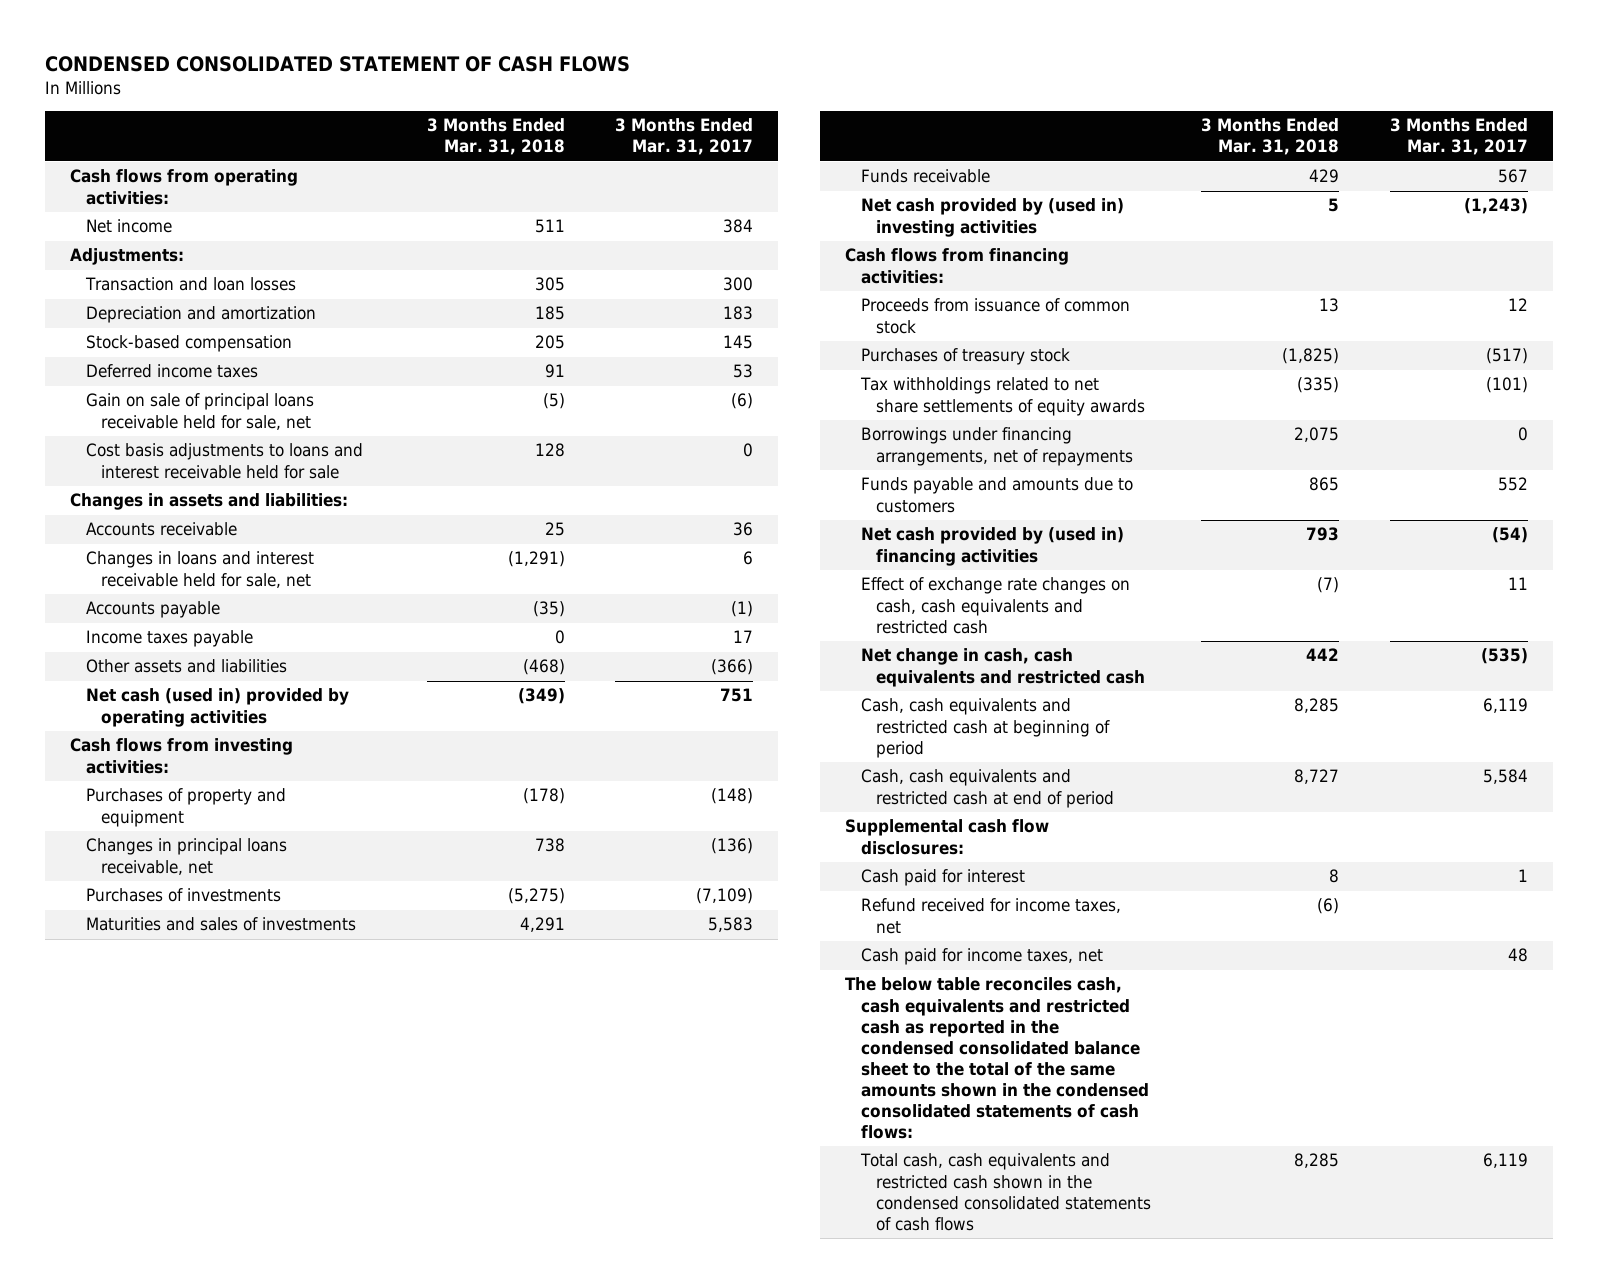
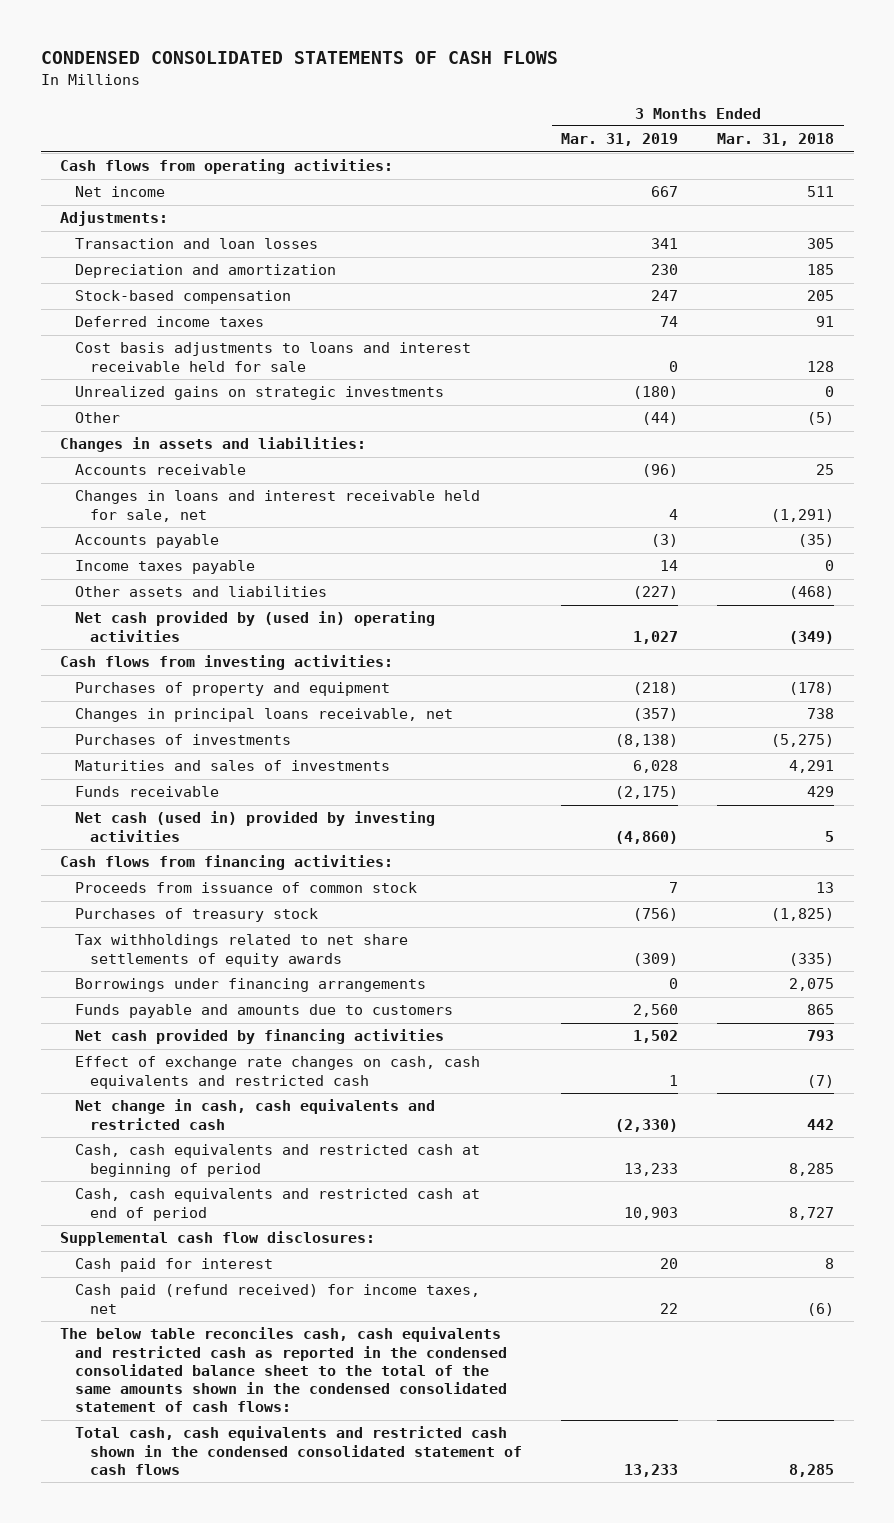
[45,56,631,73] CONDENSED CONSOLIDATED STATEMENT OF CASH FLOWS -> [40,51,558,65] CONDENSED CONSOLIDATED STATEMENTS OF CASH FLOWS
[614,118,753,156] 3 Months Ended Mar. 31, 2017 -> none
none -> [561,133,679,147] Mar. 31, 2019
[85,393,314,430] Gain on sale of principal loans receivable held for sale, net -> none
none -> [75,386,445,401] Unrealized gains on strategic investments
none -> [75,412,121,424] Other
[85,688,349,727] Net cash (used in) provided by operating activities -> [75,611,436,642] Net cash provided by (used in) operating activities
[860,198,1124,237] Net cash provided by (used in) investing activities -> [75,811,436,842] Net cash (used in) provided by investing activities
[860,427,1134,466] Borrowings under financing arrangements, net of repayments -> [75,978,427,993] Borrowings under financing arrangements
[860,527,1124,566] Net cash provided by (used in) financing activities -> [75,1029,445,1045] Net cash provided by financing activities
[860,948,1103,966] Cash paid for income taxes, net -> none
[860,898,1121,934] Refund received for income taxes, net -> [75,1284,481,1314] Cash paid (refund received) for income taxes, net
[845,977,1149,1140] The below table reconciles cash, cash equivalents and restricted cash as reported in the condensed consolidated balance sheet to the total of the same amounts shown in the condensed consolidated statements of cash flows: -> [60,1327,508,1413] The below table reconciles cash, cash equivalents and restricted cash as reported in the condensed consolidated balance sheet to the total of the same amounts shown in the condensed consolidated statement of cash flows:
[859,1153,1152,1231] Total cash, cash equivalents and restricted cash shown in the condensed consolidated statements of cash flows -> [75,1426,523,1475] Total cash, cash equivalents and restricted cash shown in the condensed consolidated statement of cash flows

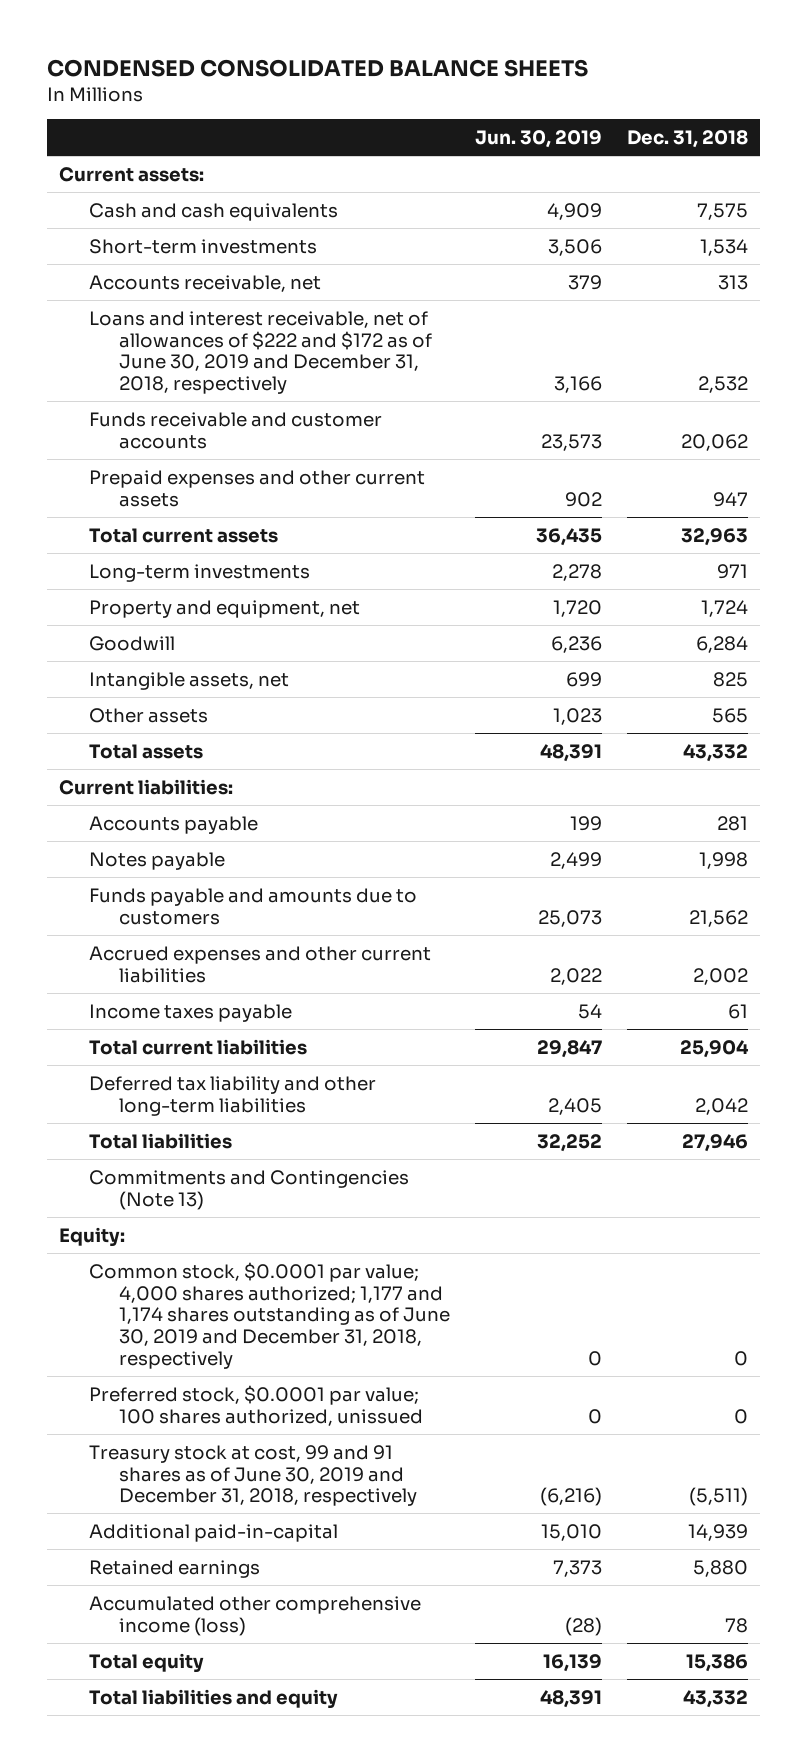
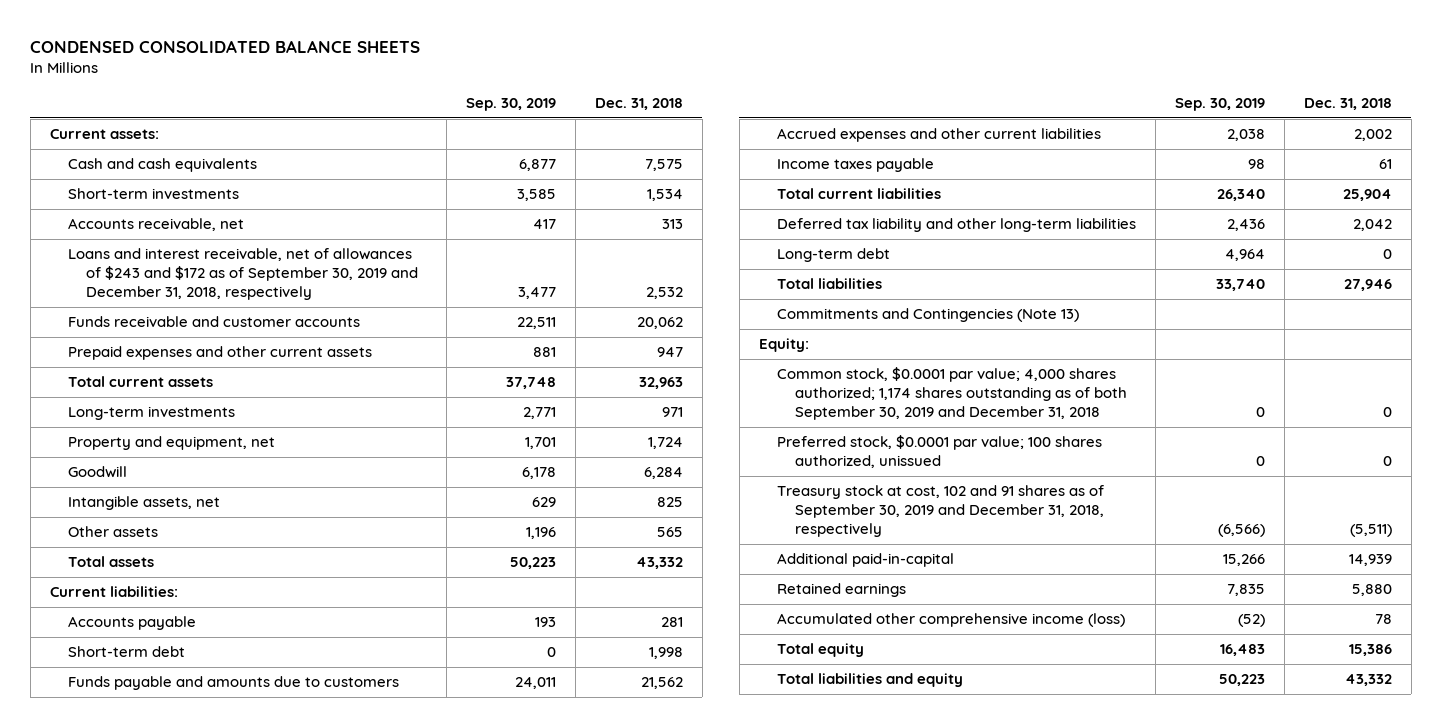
[474,130,602,149] Jun. 30, 2019 -> none
none -> [465,97,556,111] Sep. 30, 2019
[88,310,432,395] Loans and interest receivable, net of allowances of $222 and $172 as of June 30, 2019 and December 31, 2018, respectively -> [67,248,418,301] Loans and interest receivable, net of allowances of $243 and $172 as of September 30, 2019 and December 31, 2018, respectively
[88,851,225,870] Notes payable -> [67,646,185,658] Short-term debt
none -> [776,248,890,263] Long-term debt
[88,1261,450,1369] Common stock, $0.0001 par value; 4,000 shares authorized; 1,177 and 1,174 shares outstanding as of June 30, 2019 and December 31, 2018, respectively -> [776,367,1127,421] Common stock, $0.0001 par value; 4,000 shares authorized; 1,174 shares outstanding as of both September 30, 2019 and December 31, 2018
[88,1444,417,1507] Treasury stock at cost, 99 and 91 shares as of June 30, 2019 and December 31, 2018, respectively -> [776,485,1104,538] Treasury stock at cost, 102 and 91 shares as of September 30, 2019 and December 31, 2018, respectively

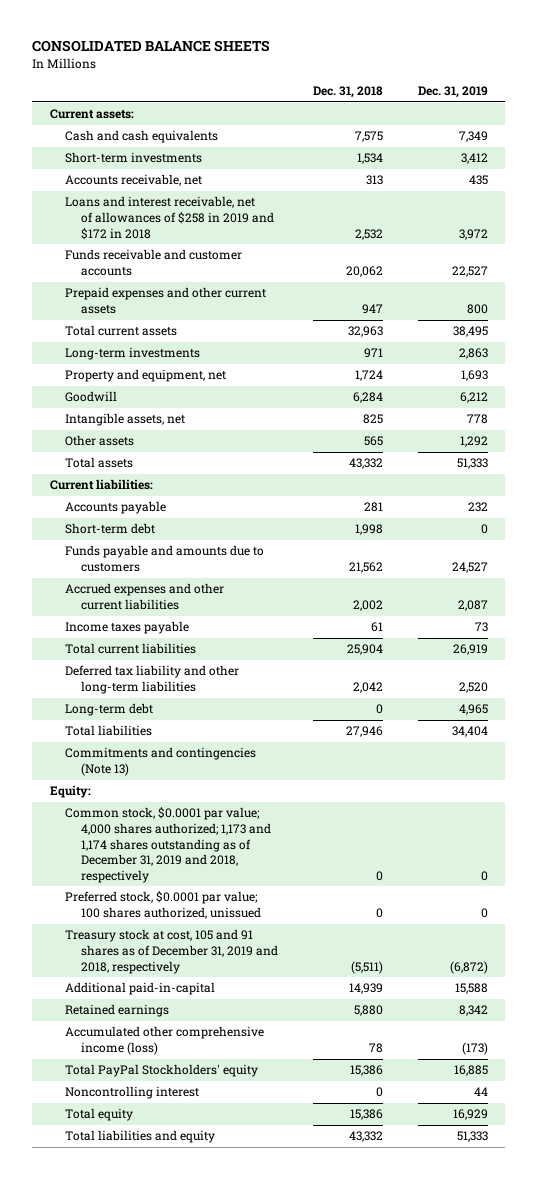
[30,40,421,54] CONDENSED CONSOLIDATED BALANCE SHEETS -> [32,40,271,53] CONSOLIDATED BALANCE SHEETS
[465,97,556,111] Sep. 30, 2019 -> none
none -> [417,86,488,99] Dec. 31, 2019
[67,248,418,301] Loans and interest receivable, net of allowances of $243 and $172 as of September 30, 2019 and December 31, 2018, respectively -> [65,196,275,240] Loans and interest receivable, net of allowances of $258 in 2019 and $172 in 2018
[776,308,1079,323] Commitments and Contingencies (Note 13) -> [65,747,257,776] Commitments and contingencies (Note 13)
[776,367,1127,421] Common stock, $0.0001 par value; 4,000 shares authorized; 1,174 shares outstanding as of both September 30, 2019 and December 31, 2018 -> [65,807,272,883] Common stock, $0.0001 par value; 4,000 shares authorized; 1,173 and 1,174 shares outstanding as of December 31, 2019 and 2018, respectively
[776,485,1104,538] Treasury stock at cost, 102 and 91 shares as of September 30, 2019 and December 31, 2018, respectively -> [65,929,279,974] Treasury stock at cost, 105 and 91 shares as of December 31, 2019 and 2018, respectively
none -> [65,1064,259,1078] Total PayPal Stockholders' equity
none -> [65,1086,200,1100] Noncontrolling interest

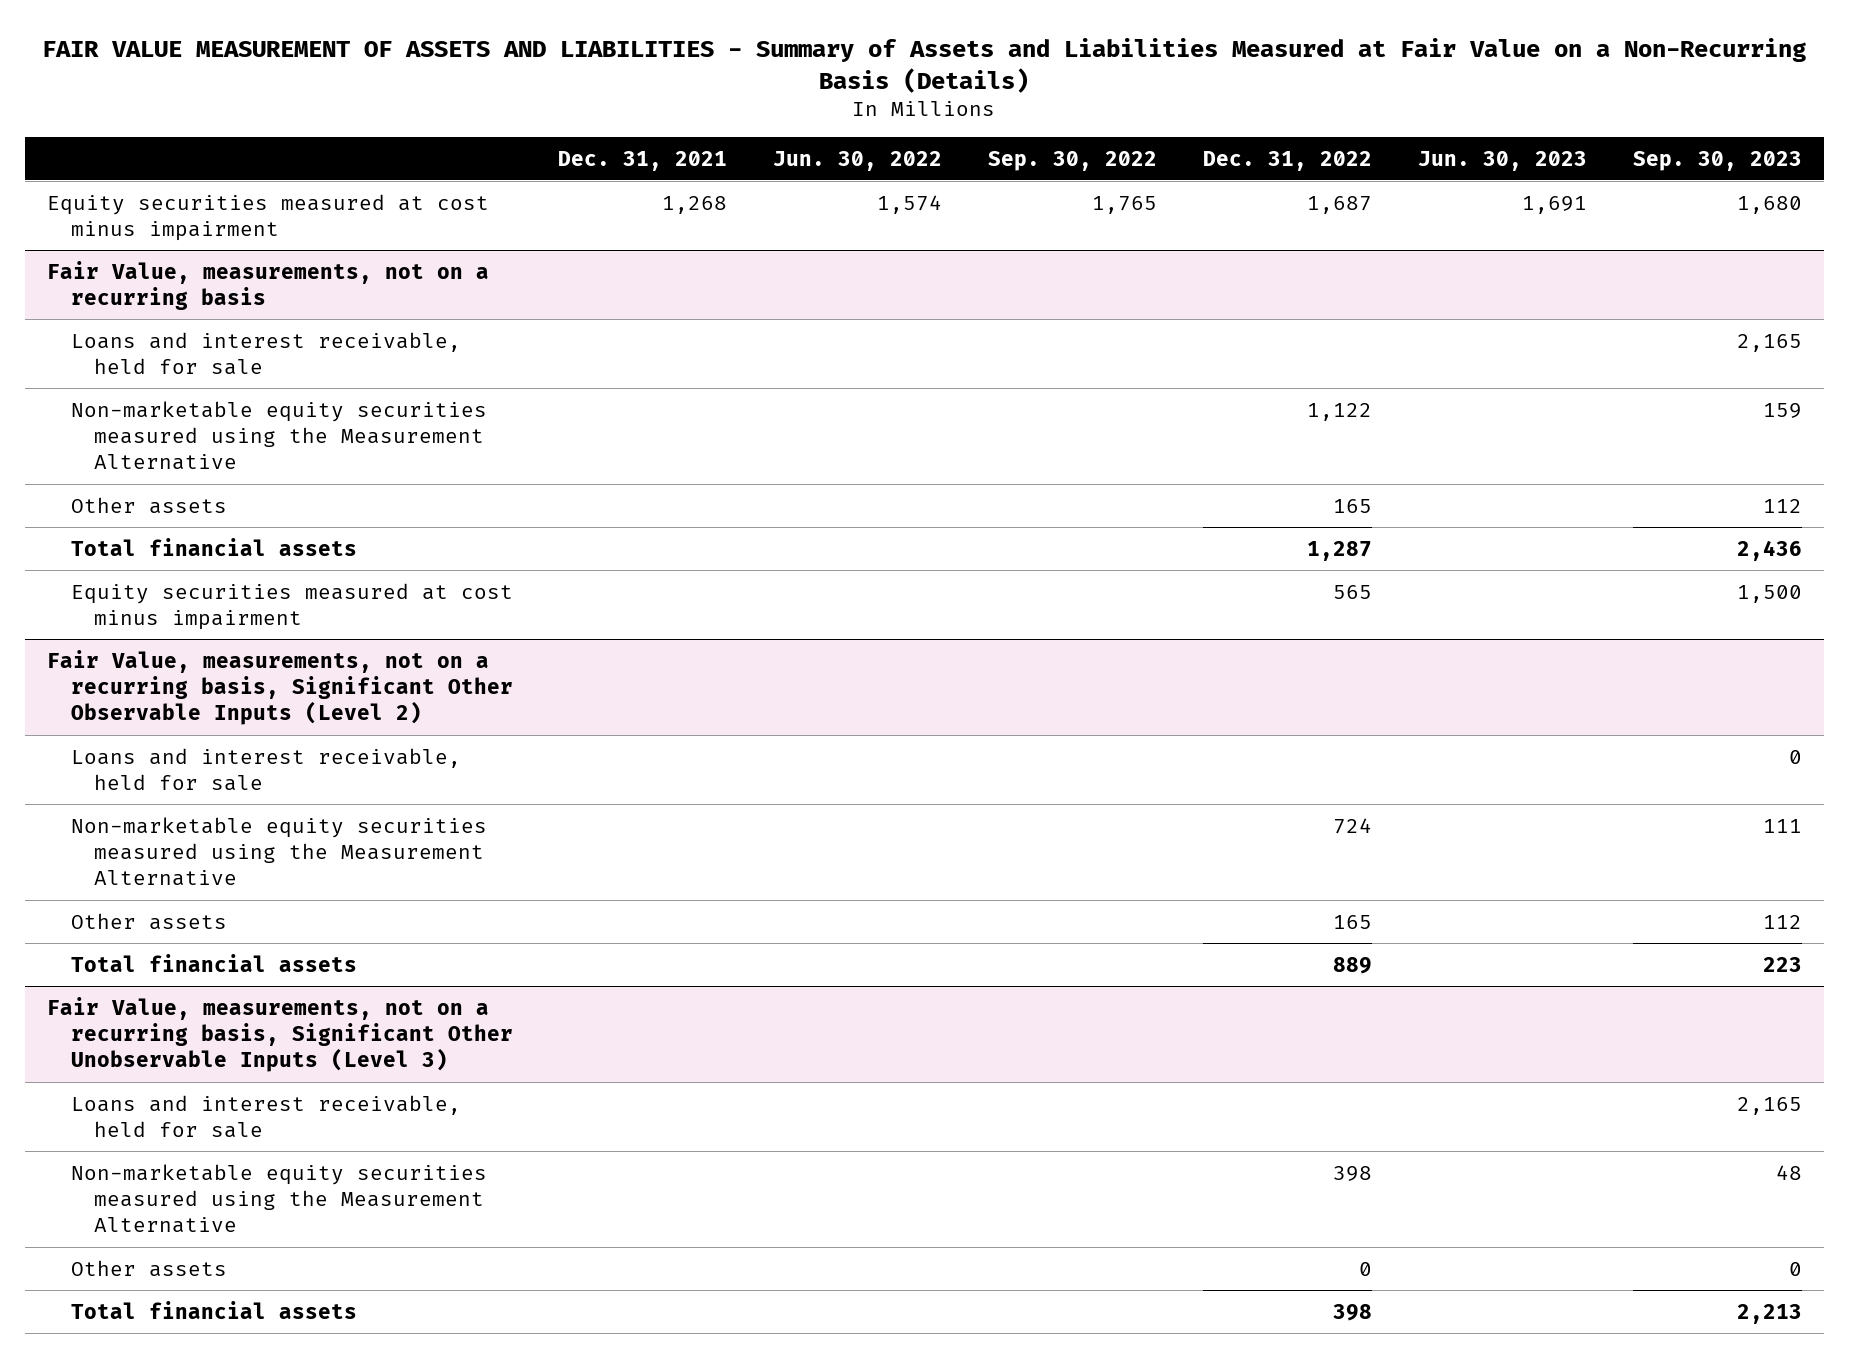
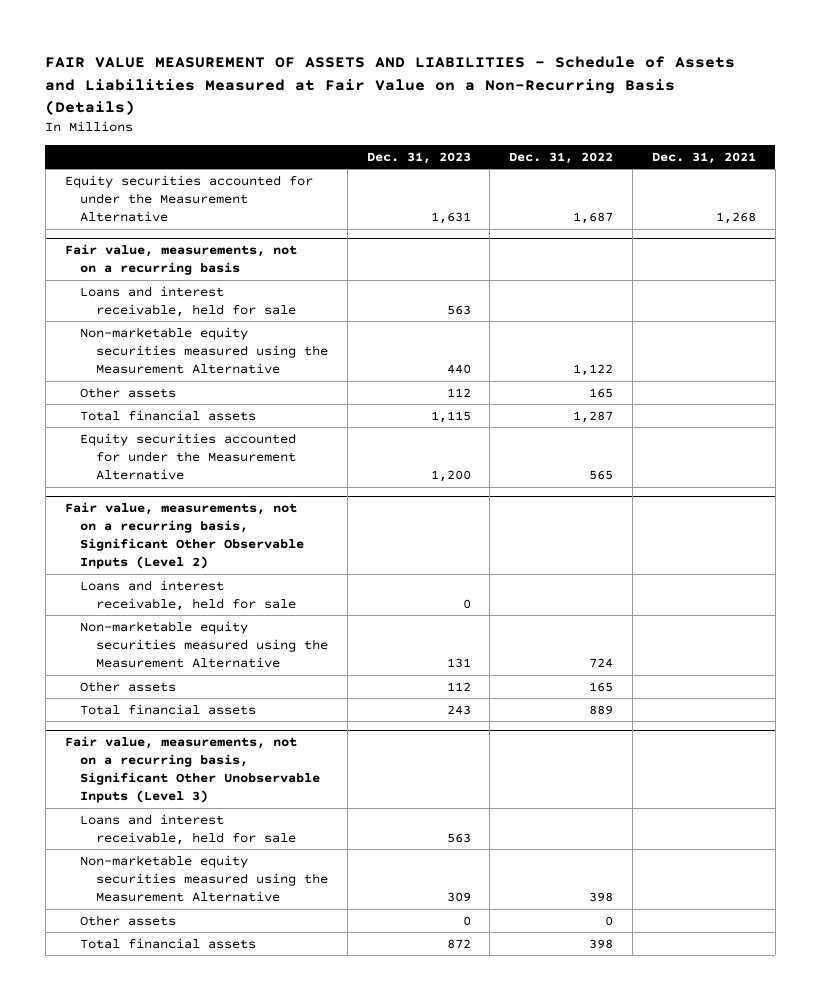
[42,37,1807,93] FAIR VALUE MEASUREMENT OF ASSETS AND LIABILITIES - Summary of Assets and Liabilities Measured at Fair Value on a Non-Recurring Basis (Details) -> [45,56,736,115] FAIR VALUE MEASUREMENT OF ASSETS AND LIABILITIES - Schedule of Assets and Liabilities Measured at Fair Value on a Non-Recurring Basis (Details)
[773,150,943,171] Jun. 30, 2022 -> none
[988,150,1158,171] Sep. 30, 2022 -> none
[1417,150,1587,171] Jun. 30, 2023 -> none
[1632,150,1802,171] Sep. 30, 2023 -> none
none -> [366,151,471,164] Dec. 31, 2023
[47,193,490,242] Equity securities measured at cost minus impairment -> [64,174,313,223] Equity securities accounted for under the Measurement Alternative
[47,260,490,311] Fair Value, measurements, not on a recurring basis -> [64,243,297,276] Fair value, measurements, not on a recurring basis
[70,582,513,631] Equity securities measured at cost minus impairment -> [80,432,297,481] Equity securities accounted for under the Measurement Alternative
[47,649,513,726] Fair Value, measurements, not on a recurring basis, Significant Other Observable Inputs (Level 2) -> [64,501,305,570] Fair value, measurements, not on a recurring basis, Significant Other Observable Inputs (Level 2)
[47,996,513,1073] Fair Value, measurements, not on a recurring basis, Significant Other Unobservable Inputs (Level 3) -> [64,735,321,804] Fair value, measurements, not on a recurring basis, Significant Other Unobservable Inputs (Level 3)

